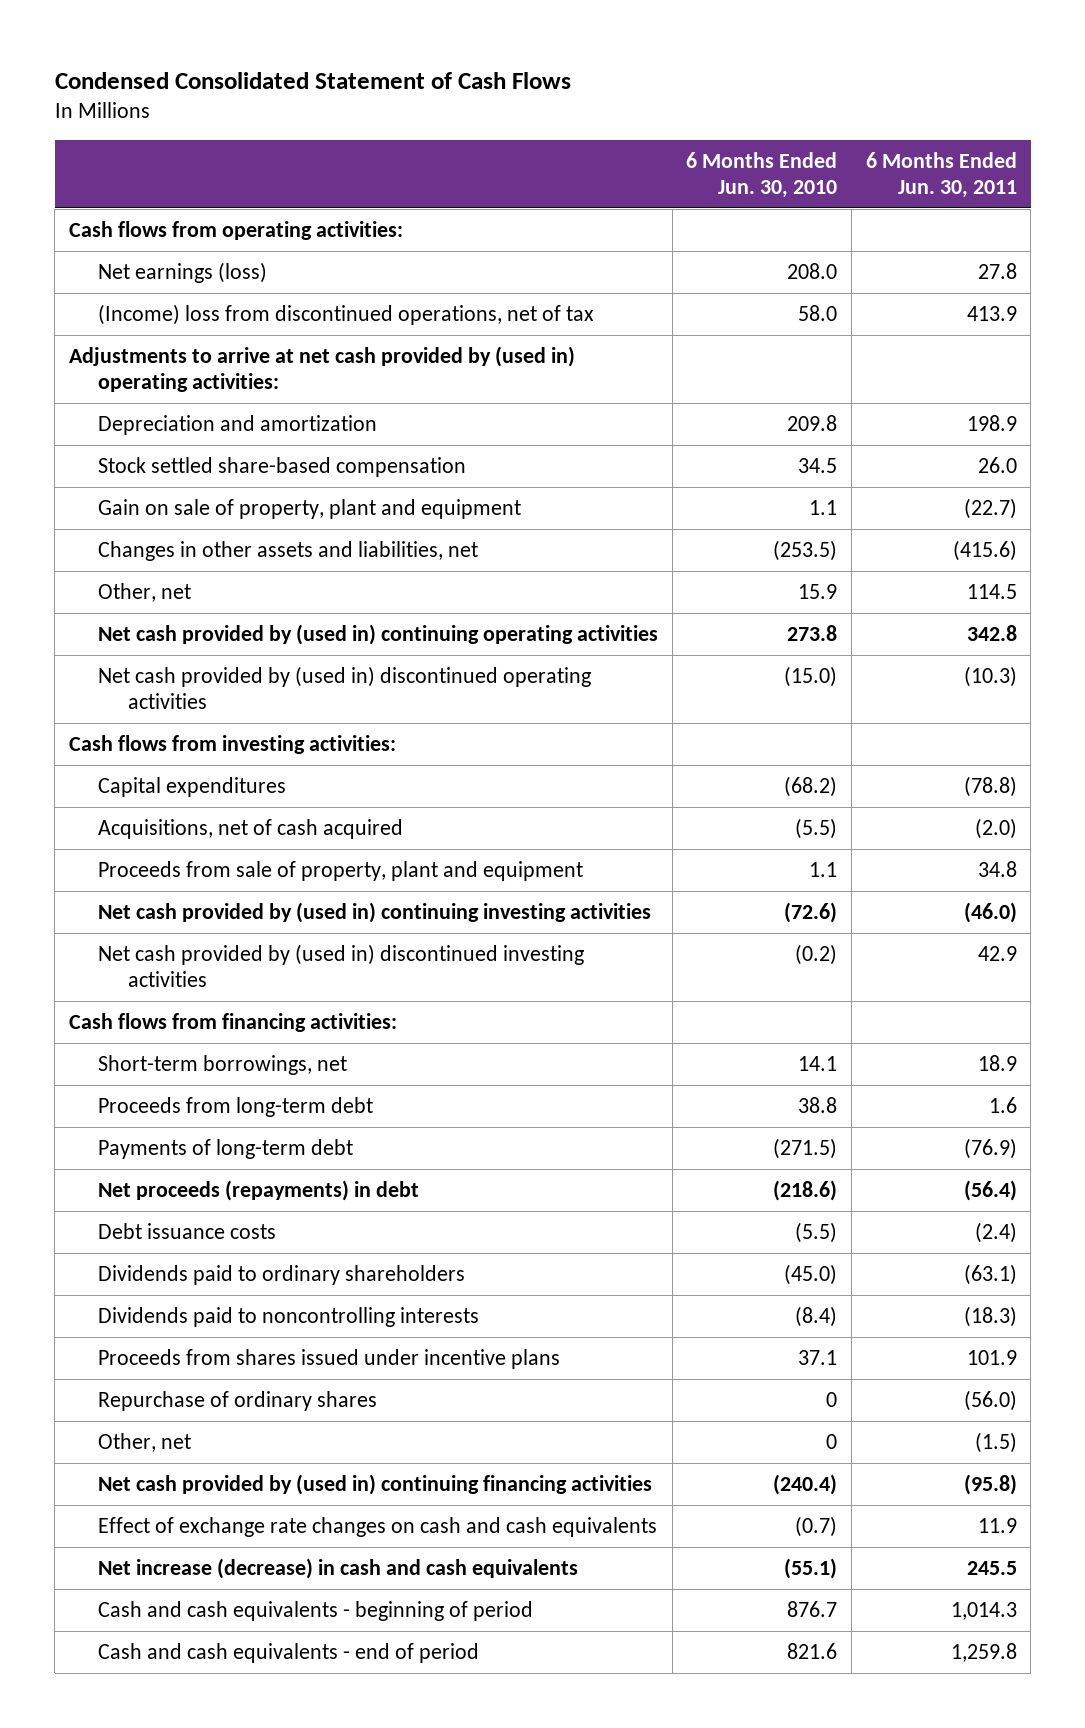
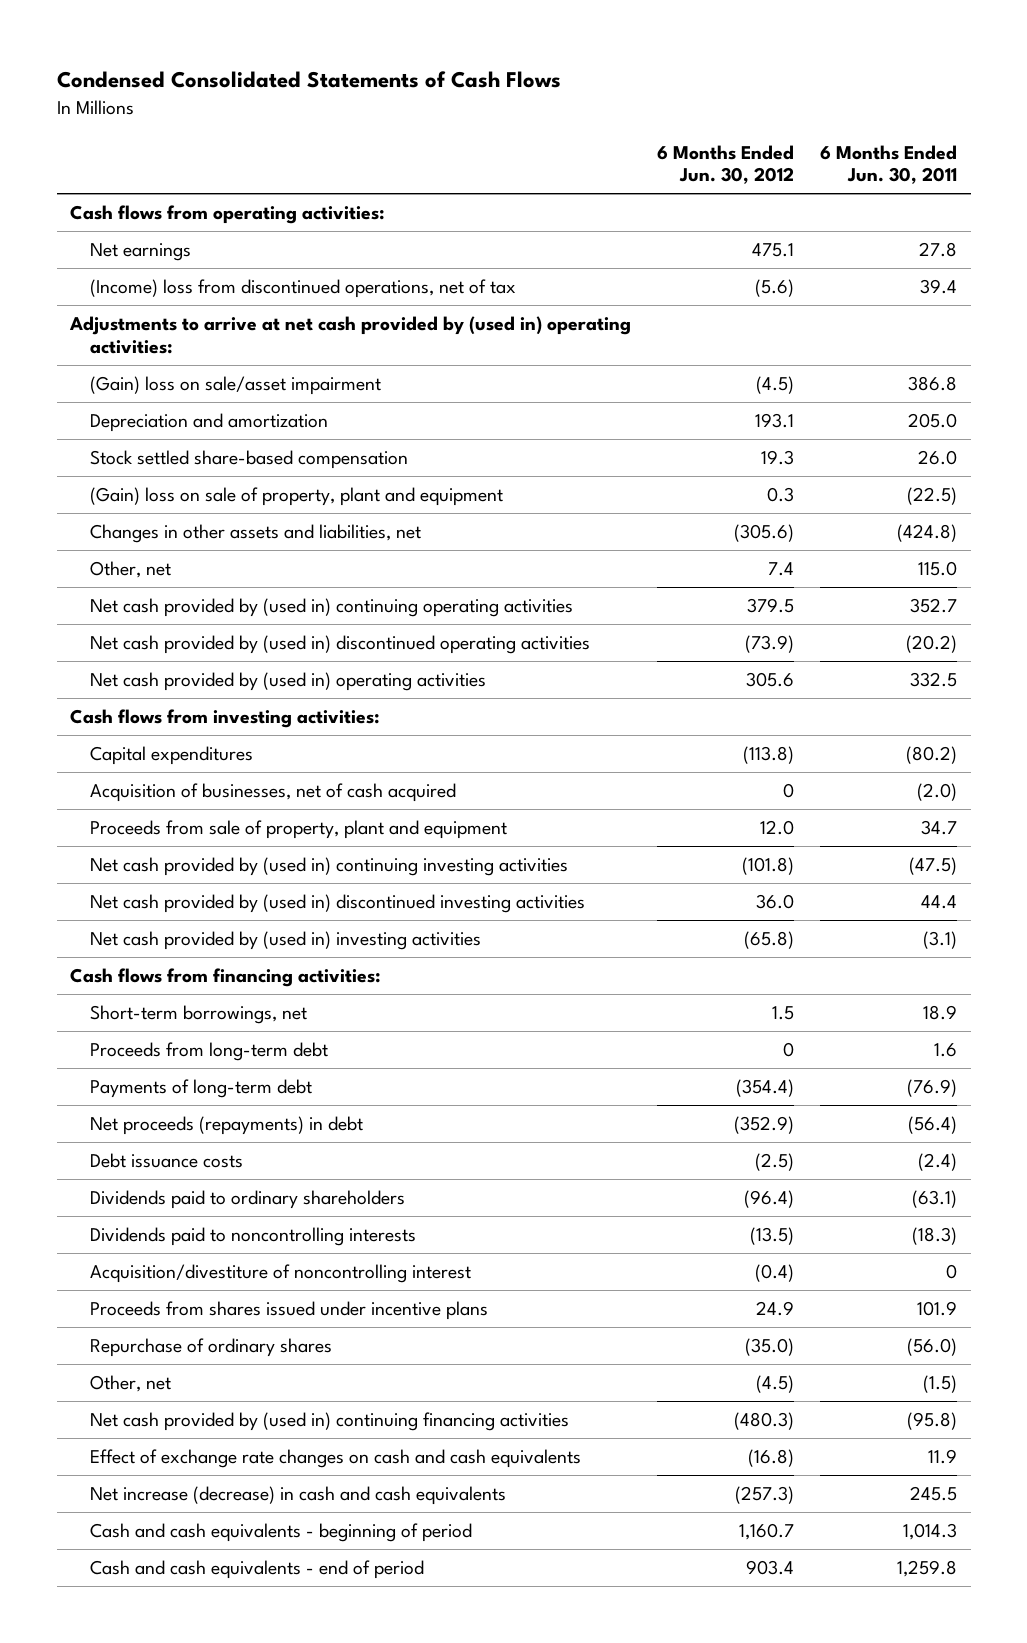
[54,71,571,89] Condensed Consolidated Statement of Cash Flows -> [56,71,561,89] Condensed Consolidated Statements of Cash Flows
[686,152,838,199] 6 Months Ended Jun. 30, 2010 -> none
none -> [657,144,795,185] 6 Months Ended Jun. 30, 2012
[98,261,268,283] Net earnings (loss) -> [90,243,192,262] Net earnings
[966,305,1017,321] 413.9 -> [920,279,958,295] 39.4
none -> [90,376,382,396] (Gain) loss on sale/asset impairment
[966,414,1017,431] 198.9 -> [908,413,958,429] 205.0
[98,498,522,519] Gain on sale of property, plant and equipment -> [90,487,504,507] (Gain) loss on sale of property, plant and equipment
[963,497,1017,519] (22.7) -> [907,487,958,506] (22.5)
[952,539,1017,561] (415.6) -> [897,524,958,543] (424.8)
[966,583,1017,599] 114.5 -> [918,561,958,577] 115.0
[966,624,1017,641] 342.8 -> [910,598,958,614] 352.7
[963,665,1017,687] (10.3) -> [906,635,958,654] (20.2)
none -> [90,672,487,692] Net cash provided by (used in) operating activities
[963,775,1017,797] (78.8) -> [906,746,958,765] (80.2)
[98,818,404,839] Acquisitions, net of cash acquired -> [90,783,457,803] Acquisition of businesses, net of cash acquired
[977,860,1017,877] 34.8 -> [921,820,958,836] 34.7
[963,901,1017,923] (46.0) -> [909,857,958,876] (47.5)
[977,945,1017,961] 42.9 -> [921,895,958,910] 44.4
none -> [90,931,482,951] Net cash provided by (used in) investing activities
none -> [90,1264,472,1284] Acquisition/divestiture of noncontrolling interest

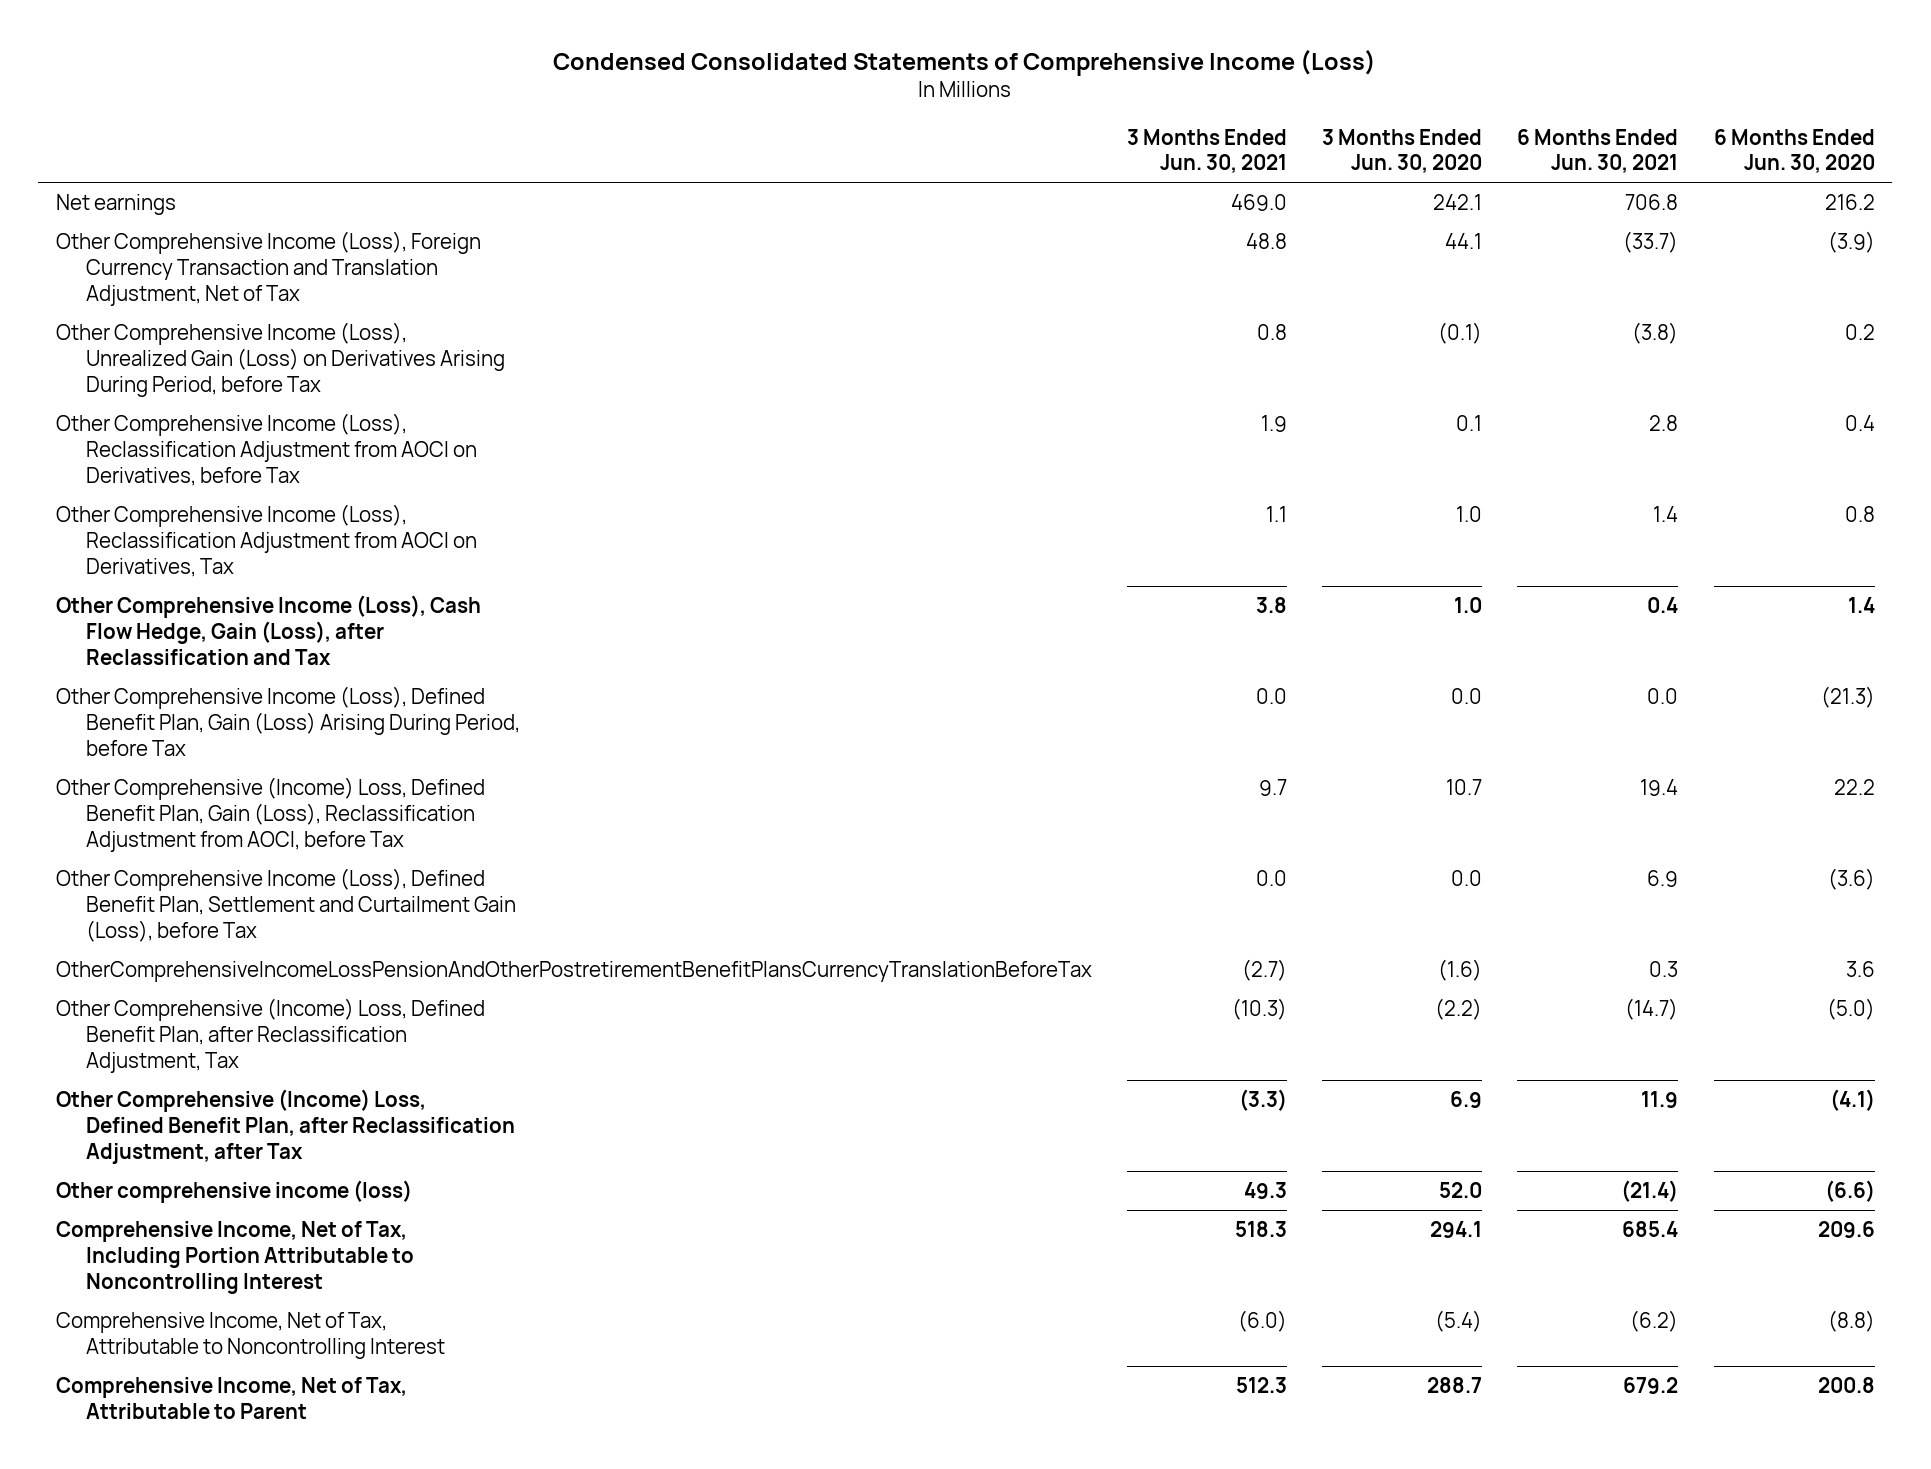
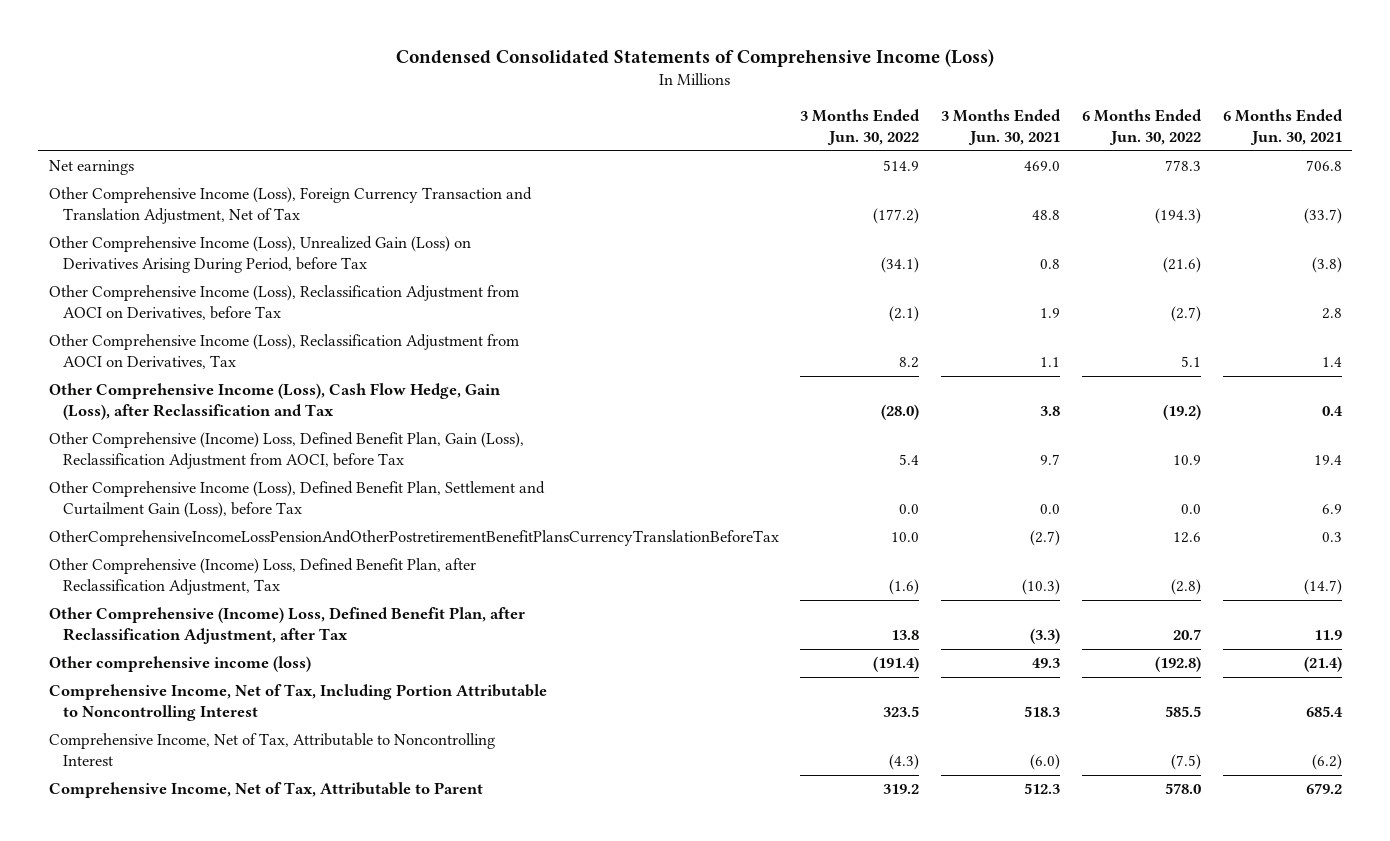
[1322,128,1483,174] 3 Months Ended Jun. 30, 2020 -> none
[1713,128,1875,174] 6 Months Ended Jun. 30, 2020 -> none
none -> [800,109,921,146] 3 Months Ended Jun. 30, 2022
none -> [1081,109,1202,146] 6 Months Ended Jun. 30, 2022
[56,685,521,756] Other Comprehensive Income (Loss), Defined Benefit Plan, Gain (Loss) Arising During Period, before Tax -> none

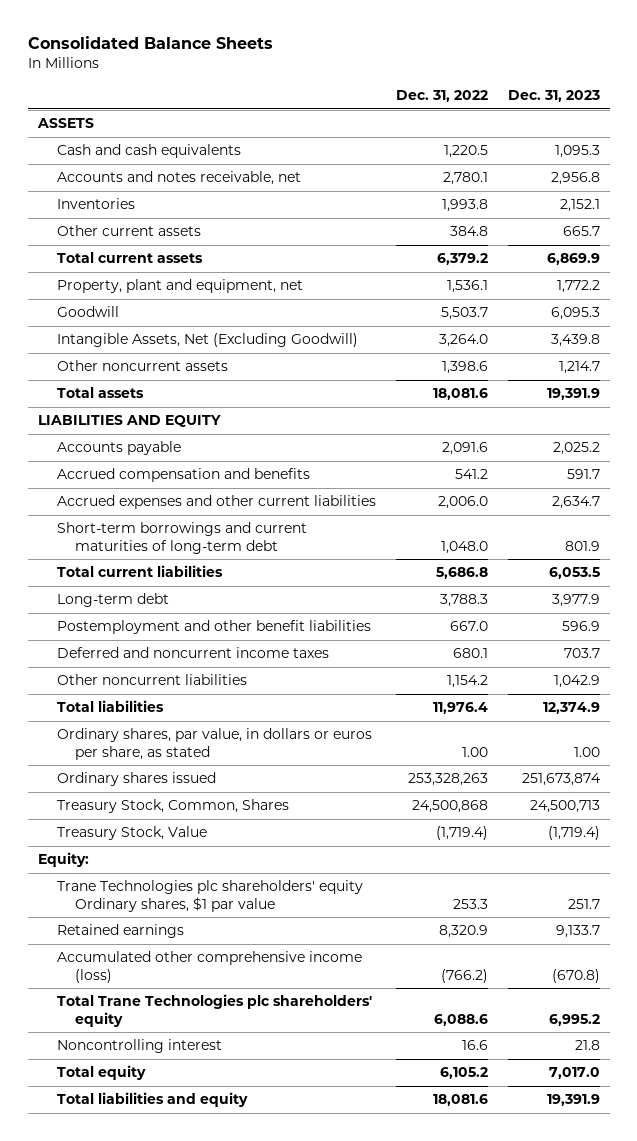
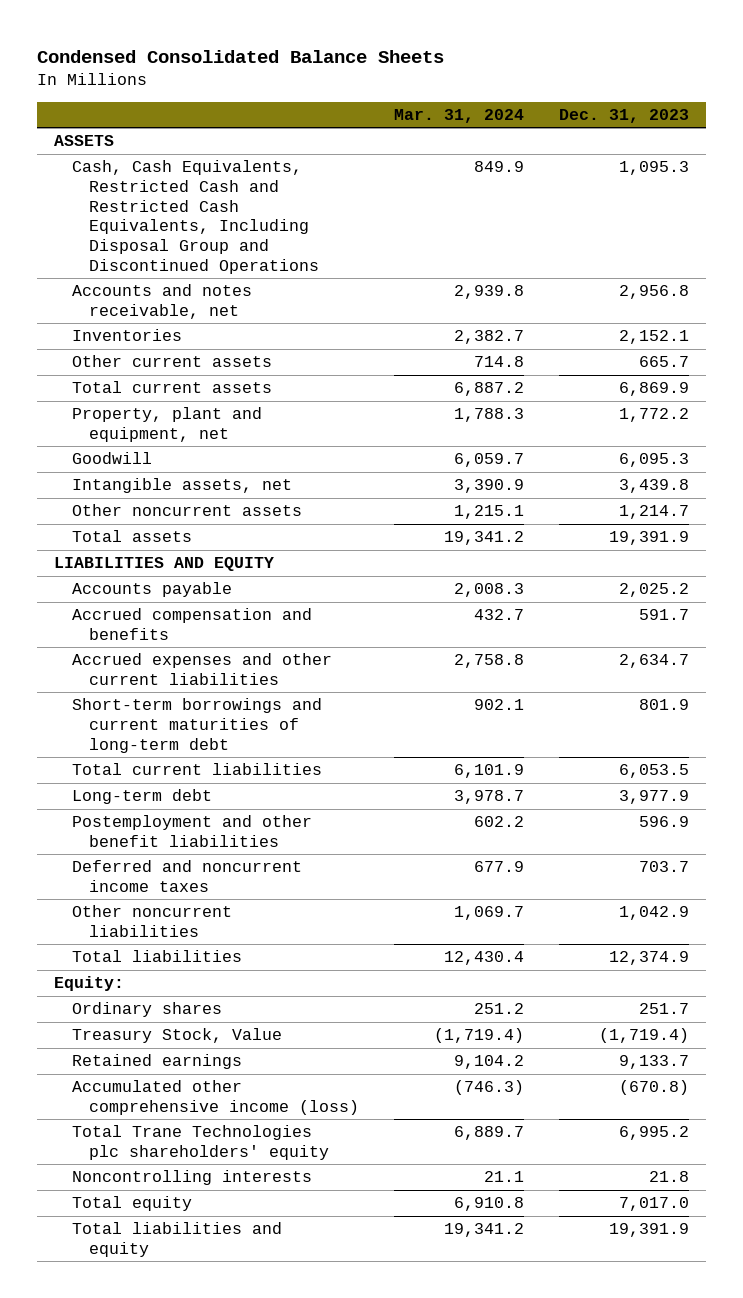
[27,36,273,50] Consolidated Balance Sheets -> [37,49,445,63] Condensed Consolidated Balance Sheets
[395,90,488,103] Dec. 31, 2022 -> none
none -> [394,109,525,124] Mar. 31, 2024
[56,144,241,159] Cash and cash equivalents -> [71,160,320,274] Cash, Cash Equivalents, Restricted Cash and Restricted Cash Equivalents, Including Disposal Group and Discontinued Operations
[56,333,358,348] Intangible Assets, Net (Excluding Goodwill) -> [71,478,292,494] Intangible assets, net
[56,728,372,760] Ordinary shares, par value, in dollars or euros per share, as stated -> none
[56,772,216,787] Ordinary shares issued -> none
[56,799,289,814] Treasury Stock, Common, Shares -> none
[56,880,363,912] Trane Technologies plc shareholders' equity Ordinary shares, $1 par value -> [71,1002,222,1018] Ordinary shares
[56,826,207,841] Treasury Stock, Value -> [71,1028,282,1044] Treasury Stock, Value
[56,1039,222,1054] Noncontrolling interest -> [71,1170,312,1186] Noncontrolling interests

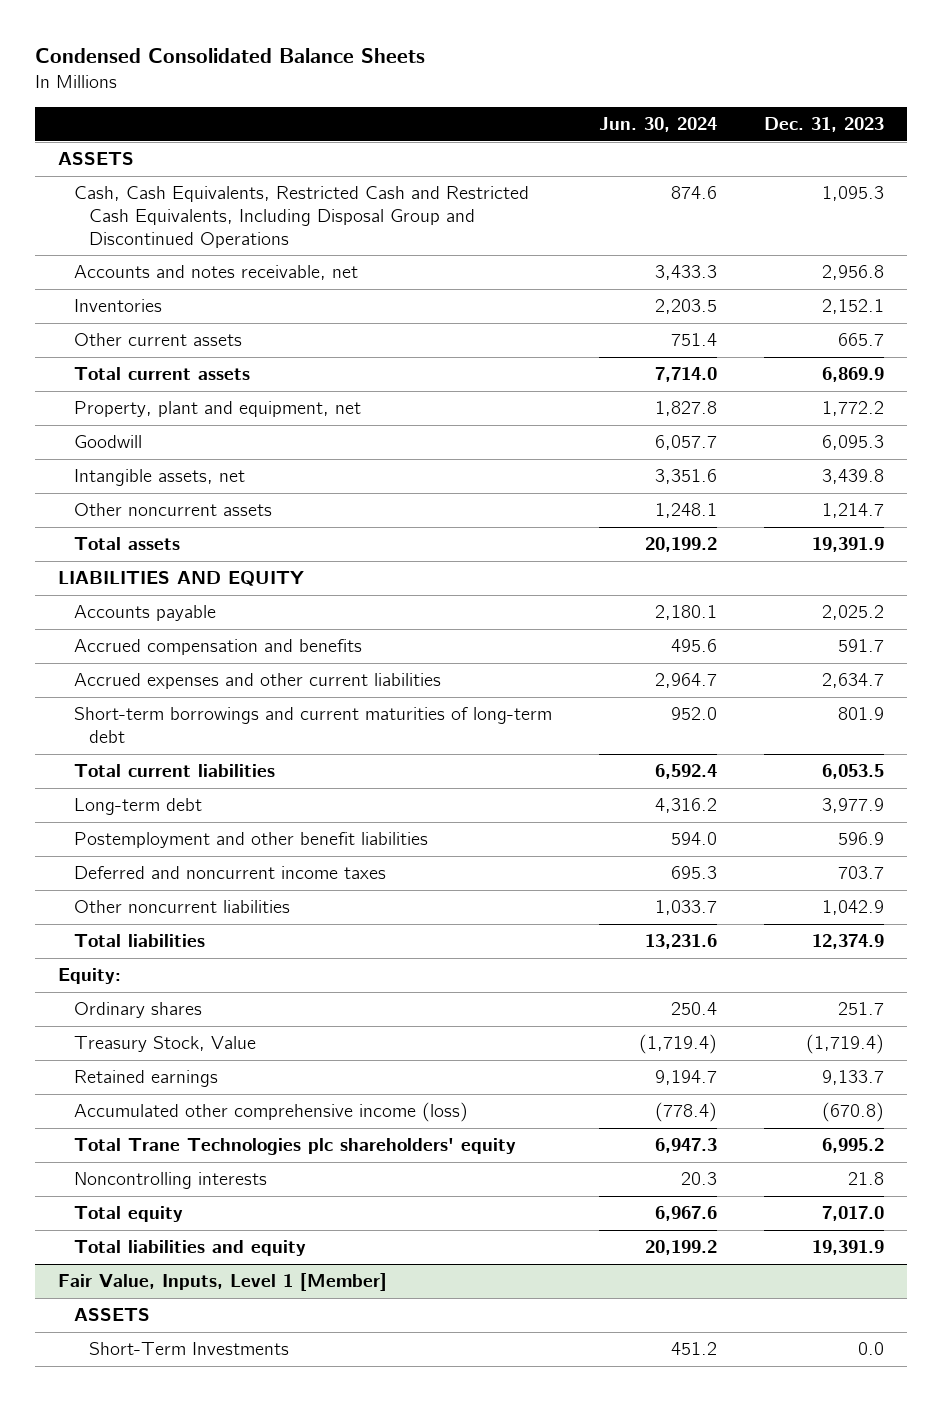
[394,109,525,124] Mar. 31, 2024 -> none
none -> [598,117,717,133] Jun. 30, 2024
none -> [58,1273,388,1292] Fair Value, Inputs, Level 1 [Member]
none -> [73,1308,150,1322] ASSETS
none -> [88,1342,289,1356] Short-Term Investments

